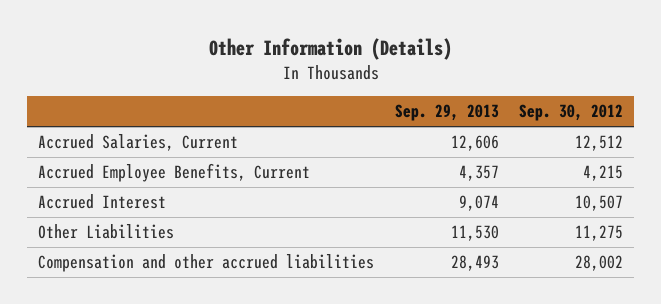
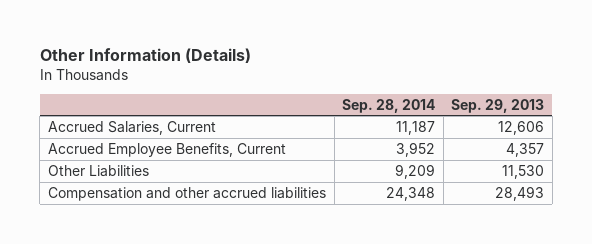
[519,104,624,122] Sep. 30, 2012 -> none
none -> [342,98,436,113] Sep. 28, 2014
[37,194,166,210] Accrued Interest -> none

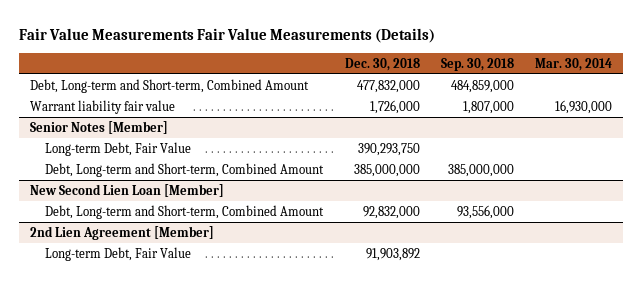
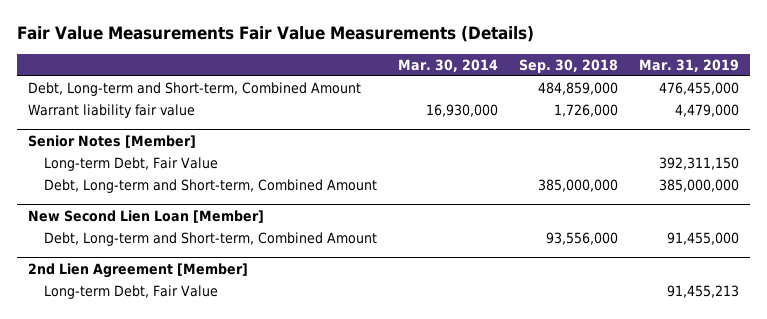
[344,57,420,71] Dec. 30, 2018 -> none
none -> [639,58,740,72] Mar. 31, 2019
[463,101,515,115] 1,807,000 -> [554,104,619,118] 1,726,000

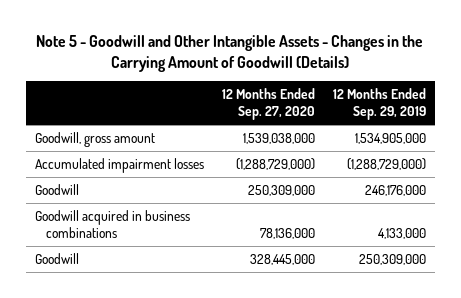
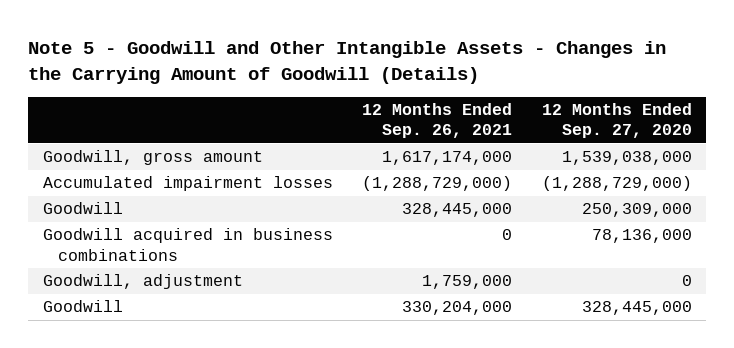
[333,88,427,121] 12 Months Ended Sep. 29, 2019 -> none
none -> [362,102,513,139] 12 Months Ended Sep. 26, 2021
none -> [42,274,243,290] Goodwill, adjustment

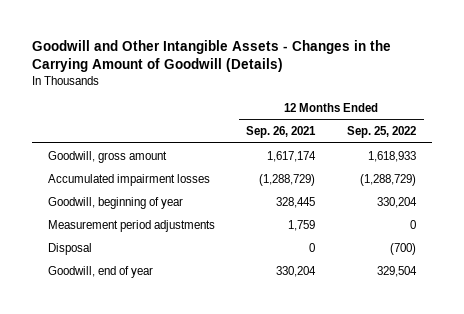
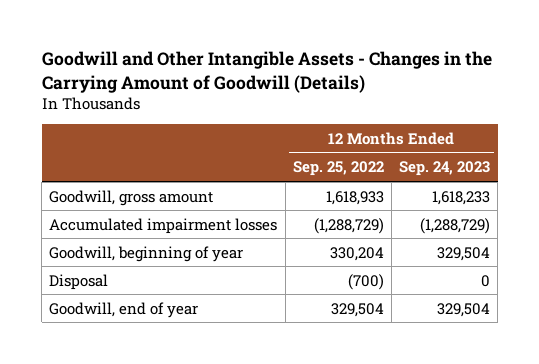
[246,125,317,138] Sep. 26, 2021 -> none
none -> [399,161,491,177] Sep. 24, 2023
[48,219,216,232] Measurement period adjustments -> none

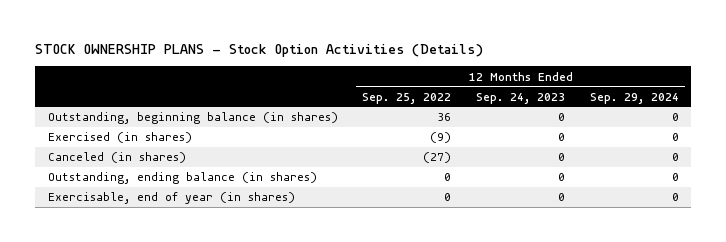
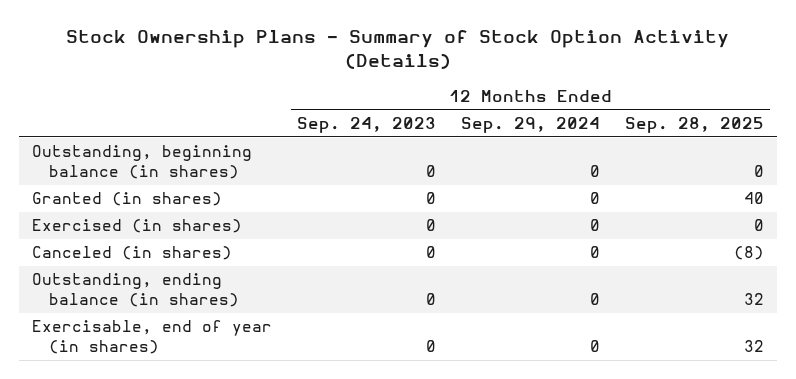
[35,44,484,58] STOCK OWNERSHIP PLANS - Stock Option Activities (Details) -> [66,30,730,69] Stock Ownership Plans - Summary of Stock Option Activity (Details)
[362,92,452,104] Sep. 25, 2022 -> none
none -> [625,116,765,133] Sep. 28, 2025
none -> [31,192,222,207] Granted (in shares)

